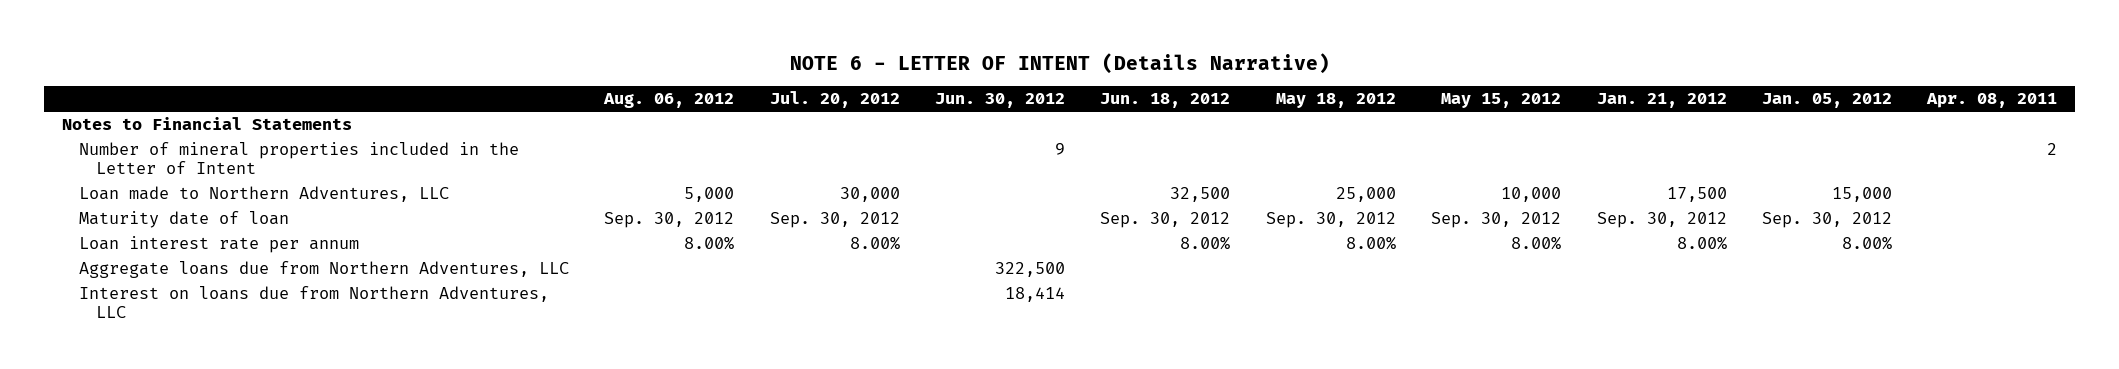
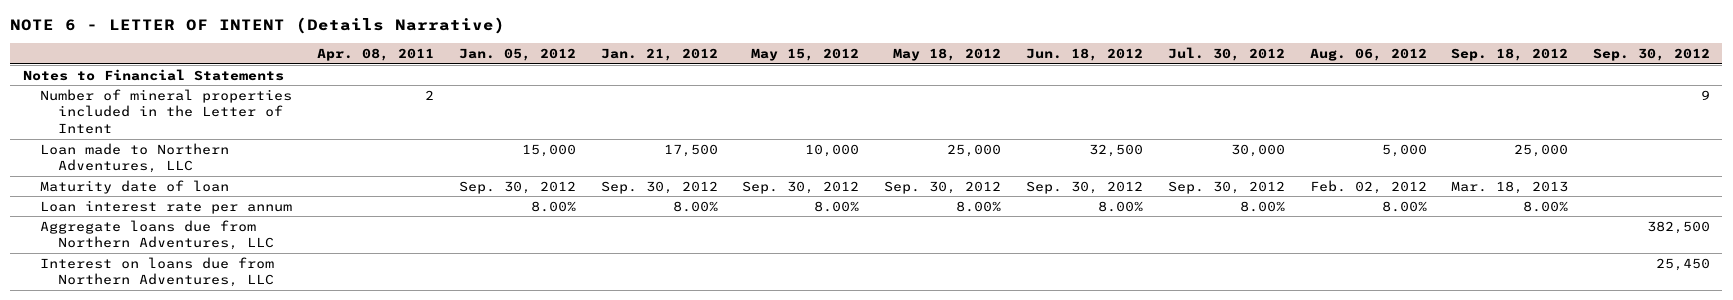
[769,91,900,109] Jul. 20, 2012 -> none
[935,93,1066,109] Jun. 30, 2012 -> none
none -> [1167,46,1285,61] Jul. 30, 2012
none -> [1451,47,1569,61] Sep. 18, 2012
none -> [1593,47,1711,61] Sep. 30, 2012
[604,212,735,229] Sep. 30, 2012 -> [1309,179,1427,194] Feb. 02, 2012

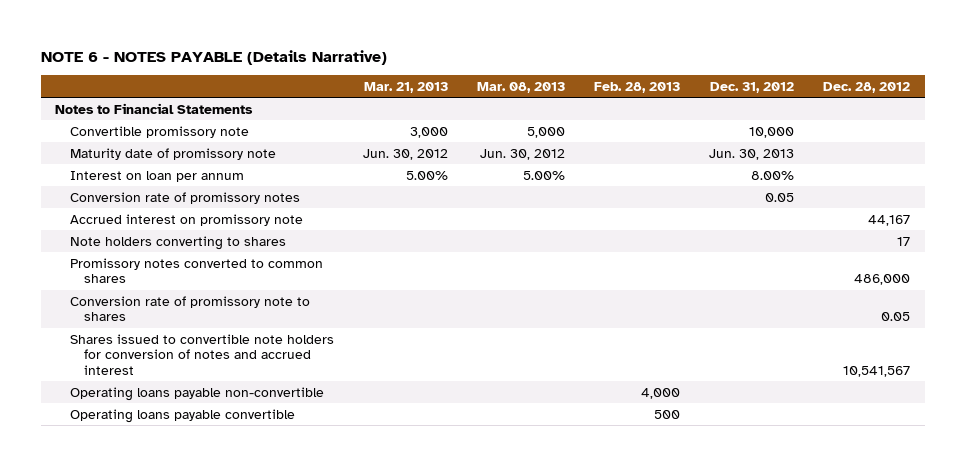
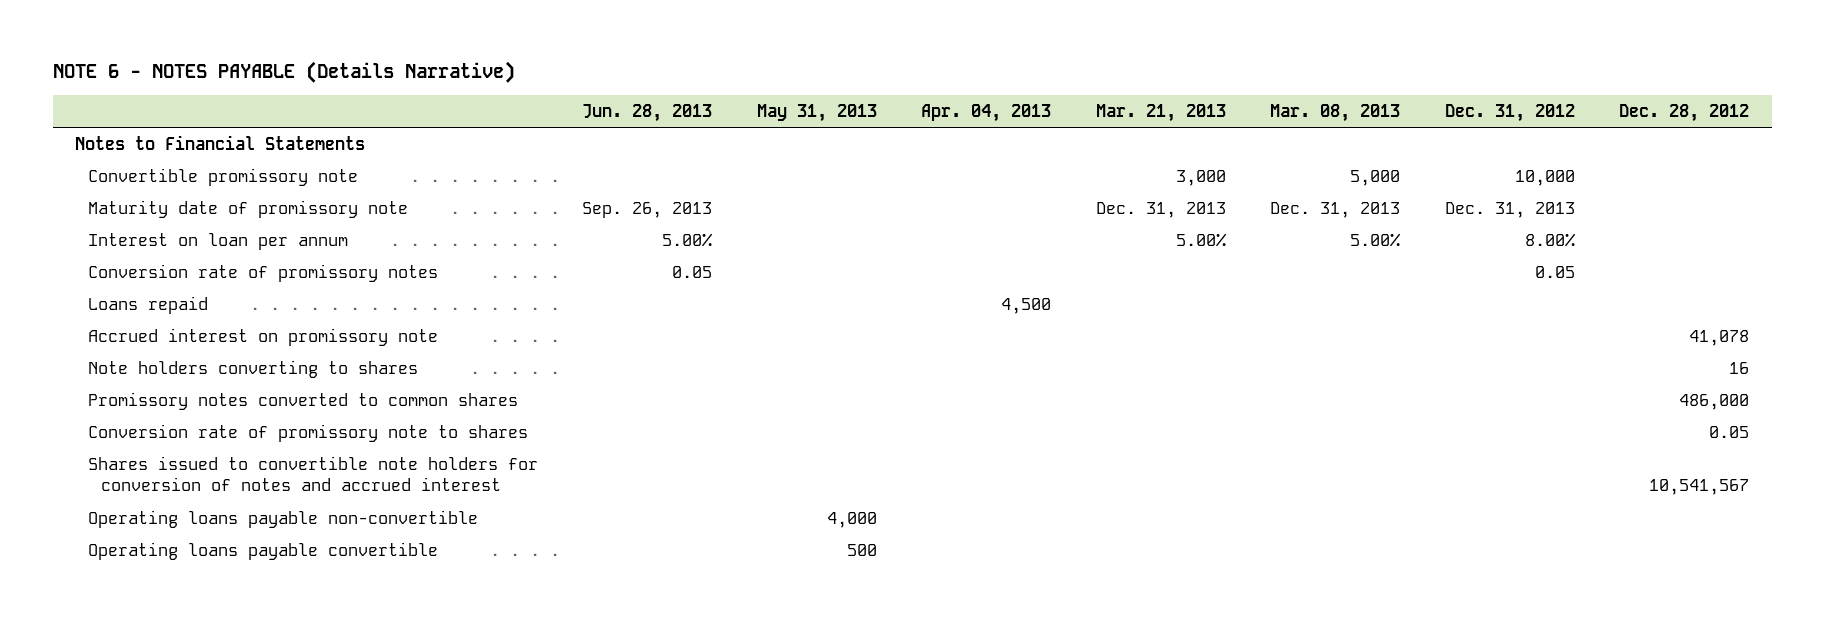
[593,81,680,93] Feb. 28, 2013 -> none
none -> [582,104,713,123] Jun. 28, 2013
none -> [756,104,877,123] May 31, 2013
none -> [921,104,1052,123] Apr. 04, 2013
[362,148,448,160] Jun. 30, 2012 -> [1095,201,1226,218] Dec. 31, 2013
[479,148,565,160] Jun. 30, 2012 -> [1270,201,1401,218] Dec. 31, 2013
[708,148,794,160] Jun. 30, 2013 -> [1444,201,1575,218] Dec. 31, 2013
none -> [87,295,208,314] Loans repaid
[868,214,911,226] 44,167 -> [1689,329,1750,346] 41,078
[897,236,911,246] 17 -> [1729,361,1750,374] 16

